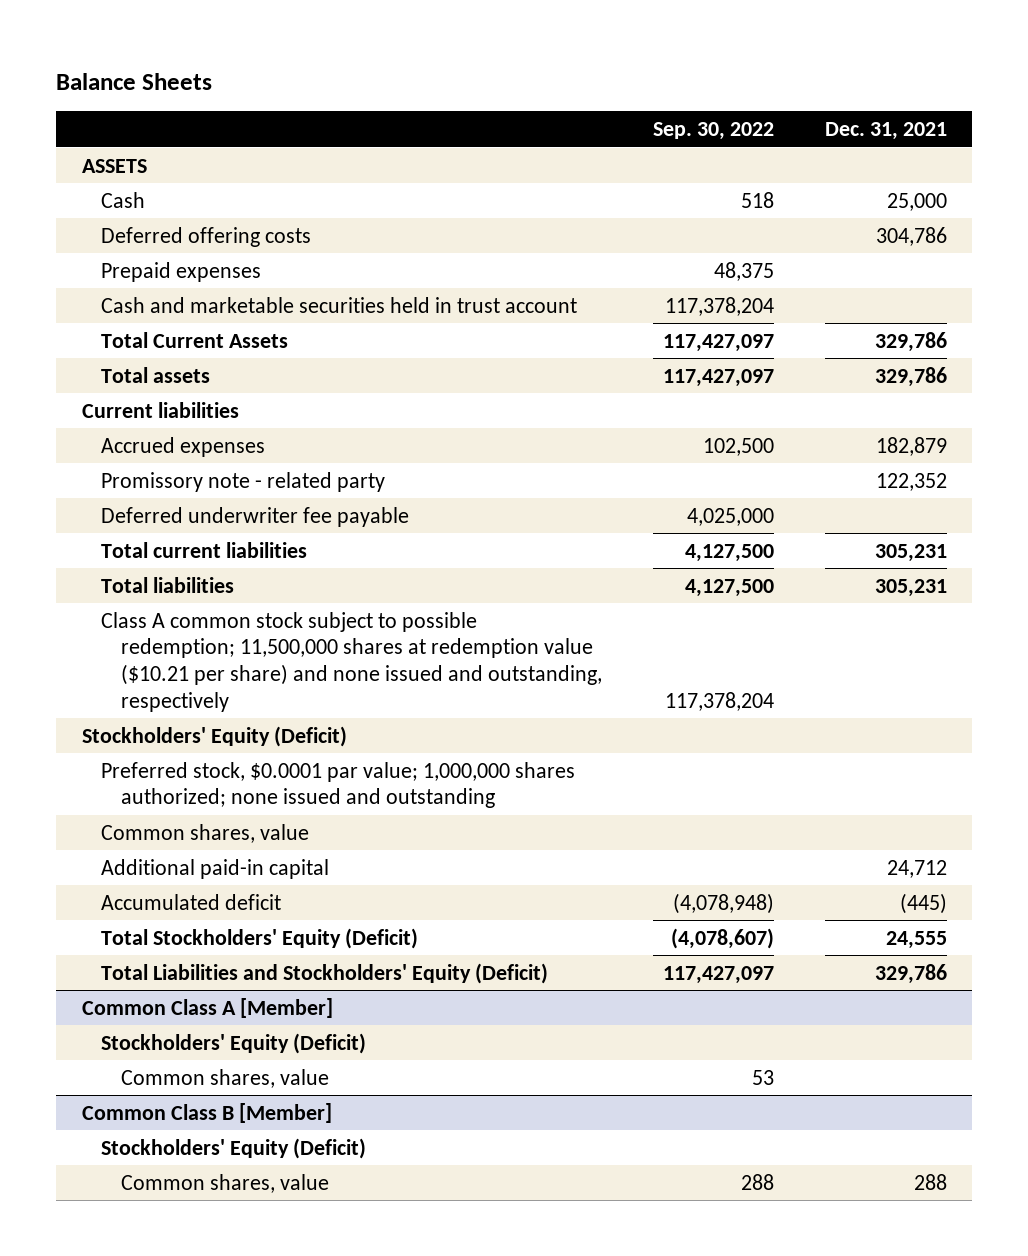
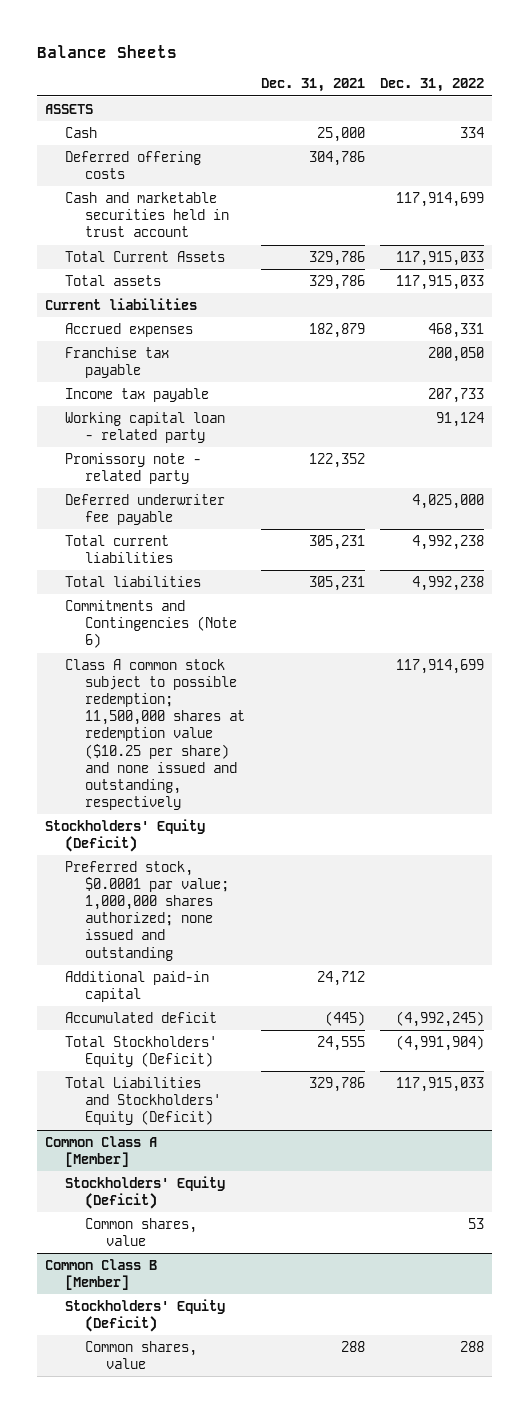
[652,122,774,141] Sep. 30, 2022 -> none
none -> [380,78,485,93] Dec. 31, 2022
[101,261,262,282] Prepaid expenses -> none
none -> [65,346,170,379] Franchise tax payable
none -> [65,387,210,402] Income tax payable
none -> [65,411,226,444] Working capital loan - related party
none -> [65,599,238,649] Commitments and Contingencies (Note 6)
[101,611,602,712] Class A common stock subject to possible redemption; 11,500,000 shares at redemption value ($10.21 per share) and none issued and outstanding, respectively -> [65,658,246,810] Class A common stock subject to possible redemption; 11,500,000 shares at redemption value ($10.25 per share) and none issued and outstanding, respectively
[101,823,310,843] Common shares, value -> none

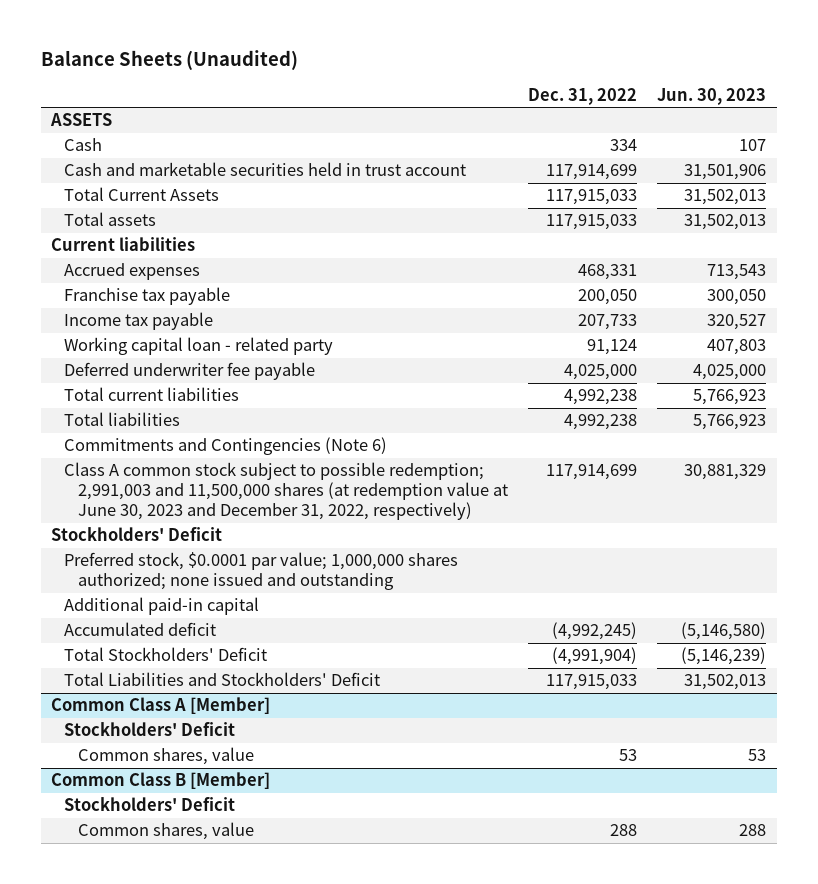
[36,44,177,58] Balance Sheets -> [41,50,299,71] Balance Sheets (Unaudited)
[260,78,365,93] Dec. 31, 2021 -> none
none -> [657,87,767,105] Jun. 30, 2023
[65,150,202,180] Deferred offering costs -> none
[65,452,202,485] Promissory note - related party -> none
[65,658,246,810] Class A common stock subject to possible redemption; 11,500,000 shares at redemption value ($10.25 per share) and none issued and outstanding, respectively -> [64,462,508,521] Class A common stock subject to possible redemption; 2,991,003 and 11,500,000 shares (at redemption value at June 30, 2023 and December 31, 2022, respectively)
[44,818,205,853] Stockholders' Equity (Deficit) -> [51,527,223,542] Stockholders' Deficit
[65,1035,218,1068] Total Stockholders' Equity (Deficit) -> [64,647,268,662] Total Stockholders' Deficit
[65,1076,222,1126] Total Liabilities and Stockholders' Equity (Deficit) -> [64,672,381,687] Total Liabilities and Stockholders' Deficit
[65,1175,226,1210] Stockholders' Equity (Deficit) -> [64,722,236,737] Stockholders' Deficit
[65,1298,226,1333] Stockholders' Equity (Deficit) -> [64,797,236,812] Stockholders' Deficit

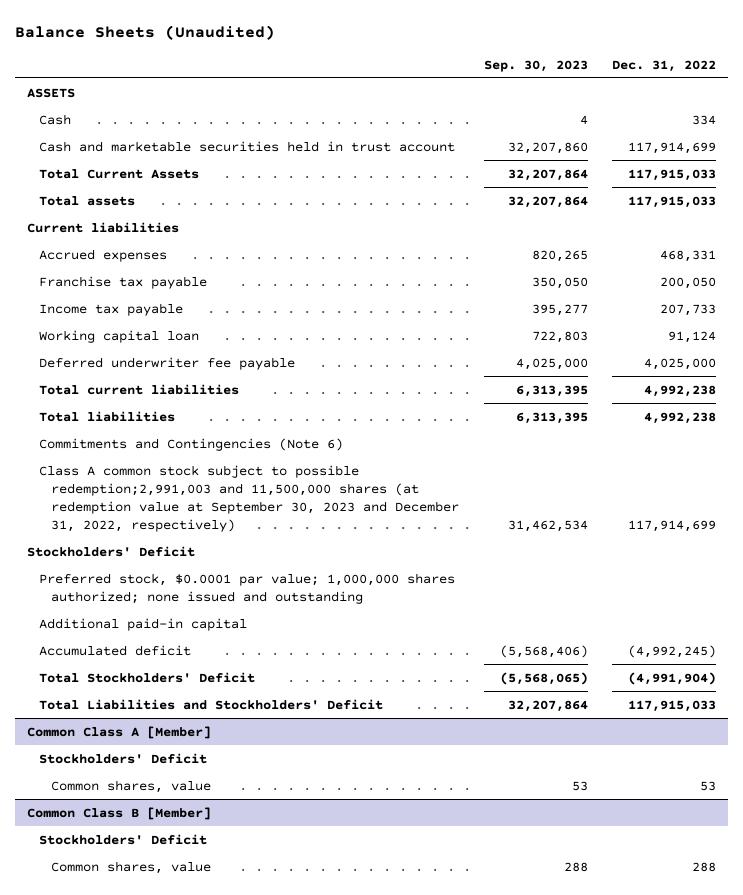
[657,87,767,105] Jun. 30, 2023 -> none
none -> [483,59,588,72] Sep. 30, 2023
[64,337,334,356] Working capital loan - related party -> [39,329,200,343] Working capital loan
[64,462,508,521] Class A common stock subject to possible redemption; 2,991,003 and 11,500,000 shares (at redemption value at June 30, 2023 and December 31, 2022, respectively) -> [39,464,460,533] Class A common stock subject to possible redemption;2,991,003 and 11,500,000 shares (at redemption value at September 30, 2023 and December 31, 2022, respectively)

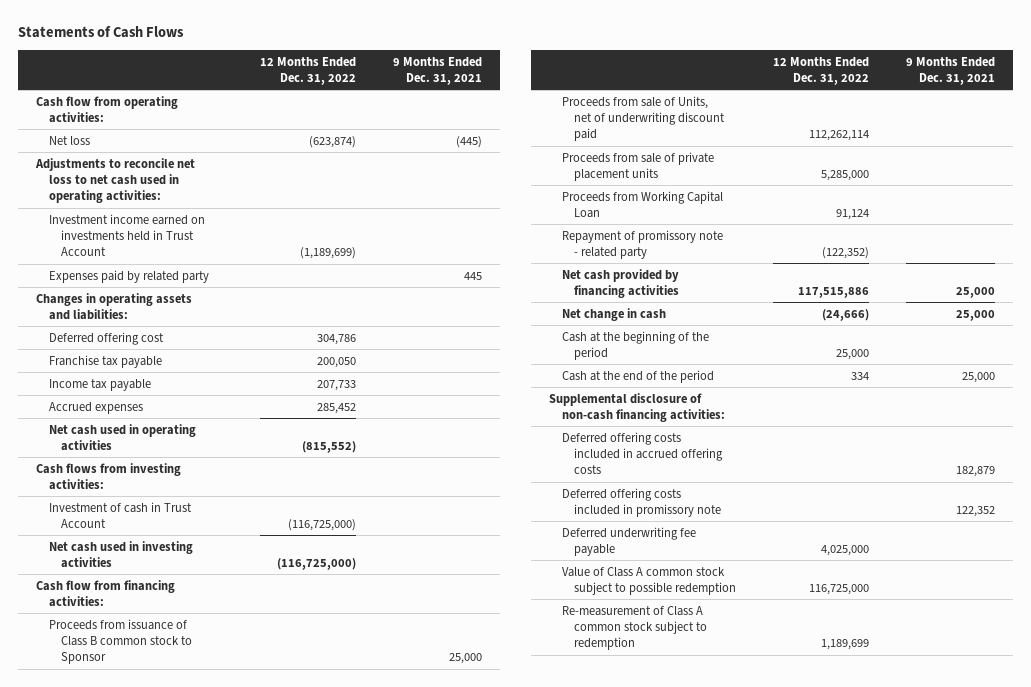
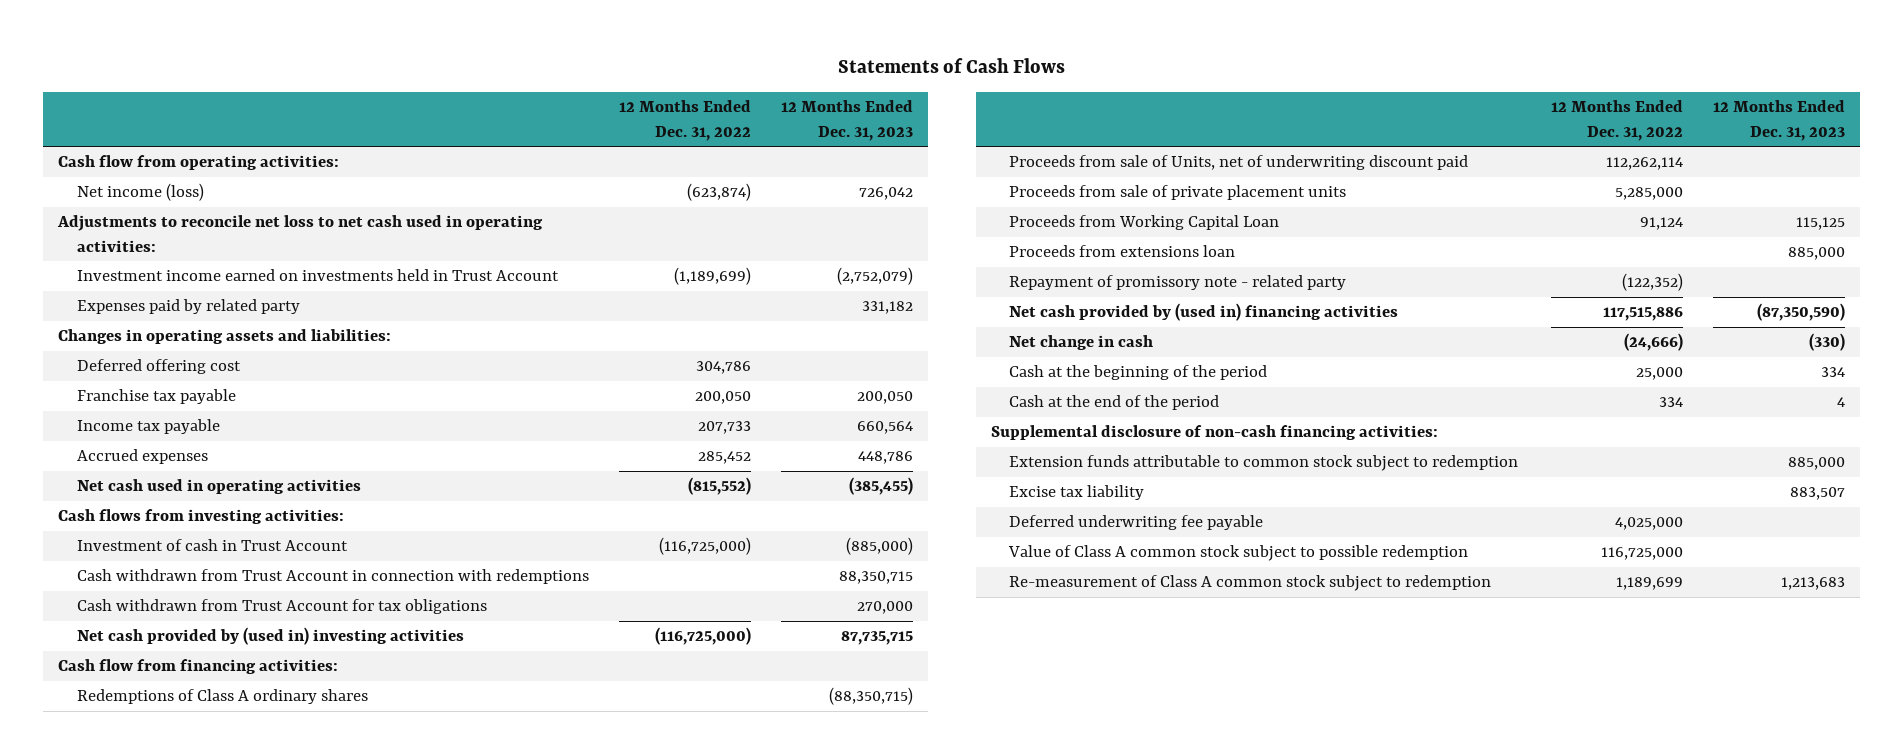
[392,56,482,85] 9 Months Ended Dec. 31, 2021 -> none
none -> [780,100,913,141] 12 Months Ended Dec. 31, 2023
[48,135,90,145] Net loss -> [76,183,204,202] Net income (loss)
none -> [76,569,589,585] Cash withdrawn from Trust Account in connection with redemptions
none -> [76,599,487,615] Cash withdrawn from Trust Account for tax obligations
[48,540,193,568] Net cash used in investing activities -> [76,627,464,646] Net cash provided by (used in) investing activities
[48,618,193,664] Proceeds from issuance of Class B common stock to Sponsor -> none
none -> [76,689,368,705] Redemptions of Class A ordinary shares
none -> [1009,245,1236,258] Proceeds from extensions loan
[561,268,680,298] Net cash provided by financing activities -> [1009,303,1399,322] Net cash provided by (used in) financing activities
[561,431,724,474] Deferred offering costs included in accrued offering costs -> none
[561,487,722,517] Deferred offering costs included in promissory note -> none
none -> [1009,455,1519,472] Extension funds attributable to common stock subject to redemption
none -> [1009,485,1145,501] Excise tax liability

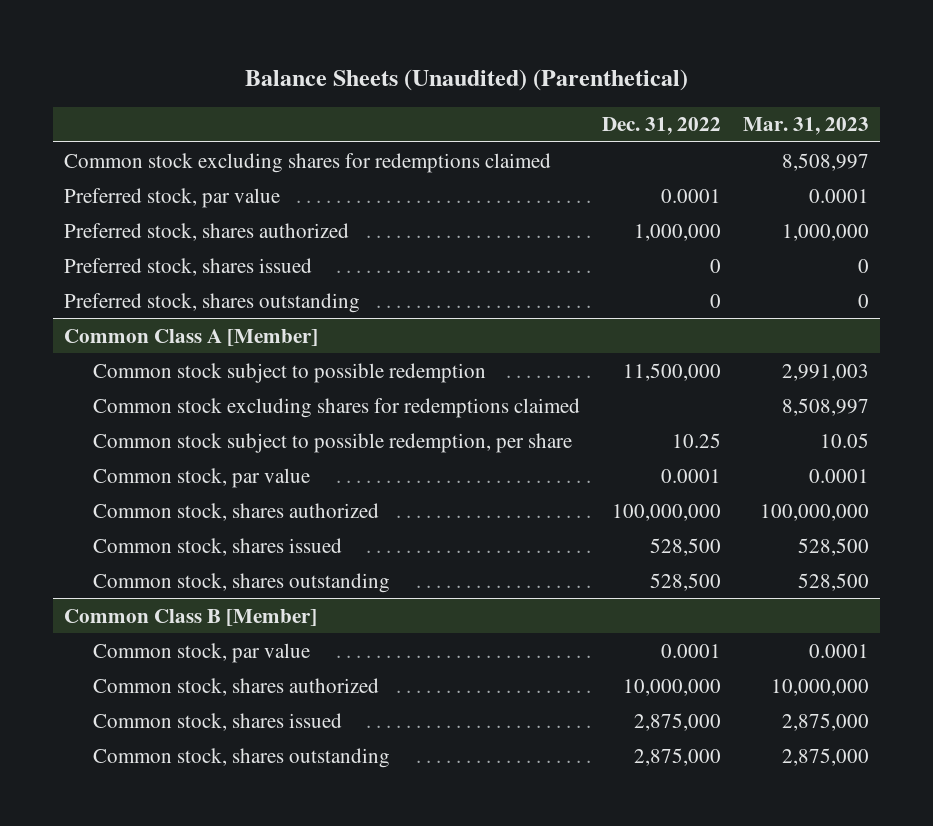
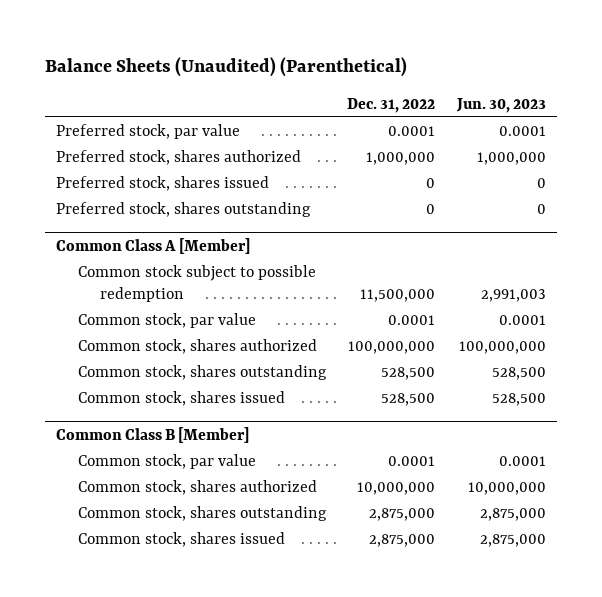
[743,117,870,136] Mar. 31, 2023 -> none
none -> [455,97,546,113] Jun. 30, 2023
[63,152,551,173] Common stock excluding shares for redemptions claimed -> none
[93,397,581,418] Common stock excluding shares for redemptions claimed -> none
[93,432,573,453] Common stock subject to possible redemption, per share -> none
[93,537,343,556] Common stock, shares issued -> [77,391,285,407] Common stock, shares issued
[93,712,343,731] Common stock, shares issued -> [77,532,285,548] Common stock, shares issued

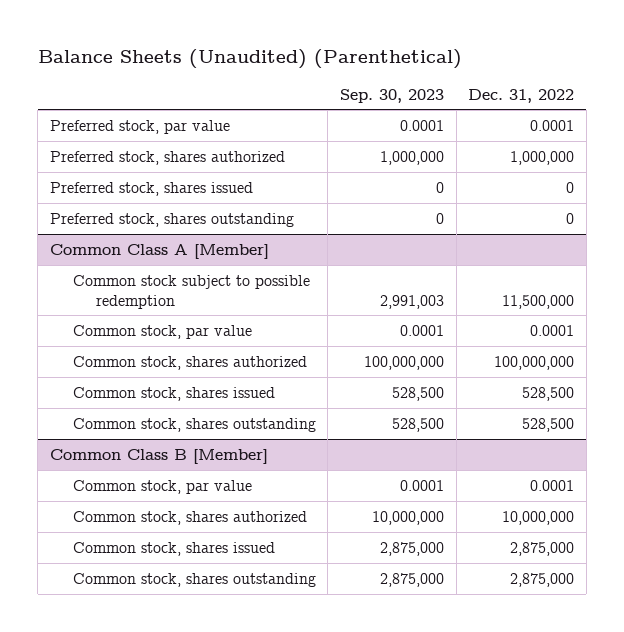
[455,97,546,113] Jun. 30, 2023 -> none
none -> [340,88,445,103] Sep. 30, 2023
[77,365,327,381] Common stock, shares outstanding -> [72,417,316,432] Common stock, shares outstanding
[77,506,327,522] Common stock, shares outstanding -> [72,572,316,587] Common stock, shares outstanding

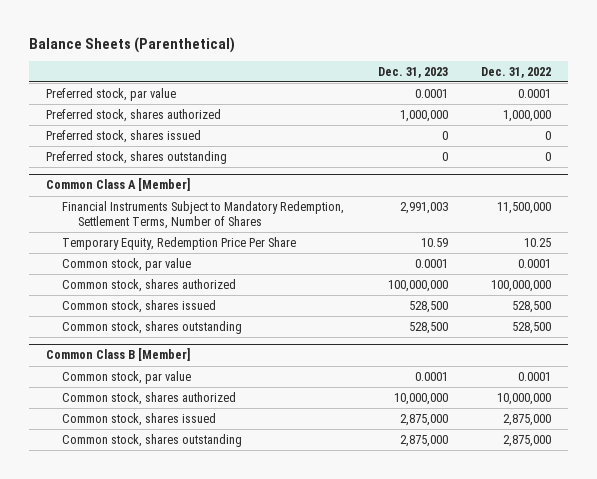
[37,48,462,69] Balance Sheets (Unaudited) (Parenthetical) -> [29,36,236,53] Balance Sheets (Parenthetical)
[340,88,445,103] Sep. 30, 2023 -> none
none -> [377,66,448,78] Dec. 31, 2023
[72,274,310,309] Common stock subject to possible redemption -> [62,200,345,230] Financial Instruments Subject to Mandatory Redemption, Settlement Terms, Number of Shares
none -> [62,236,297,250] Temporary Equity, Redemption Price Per Share

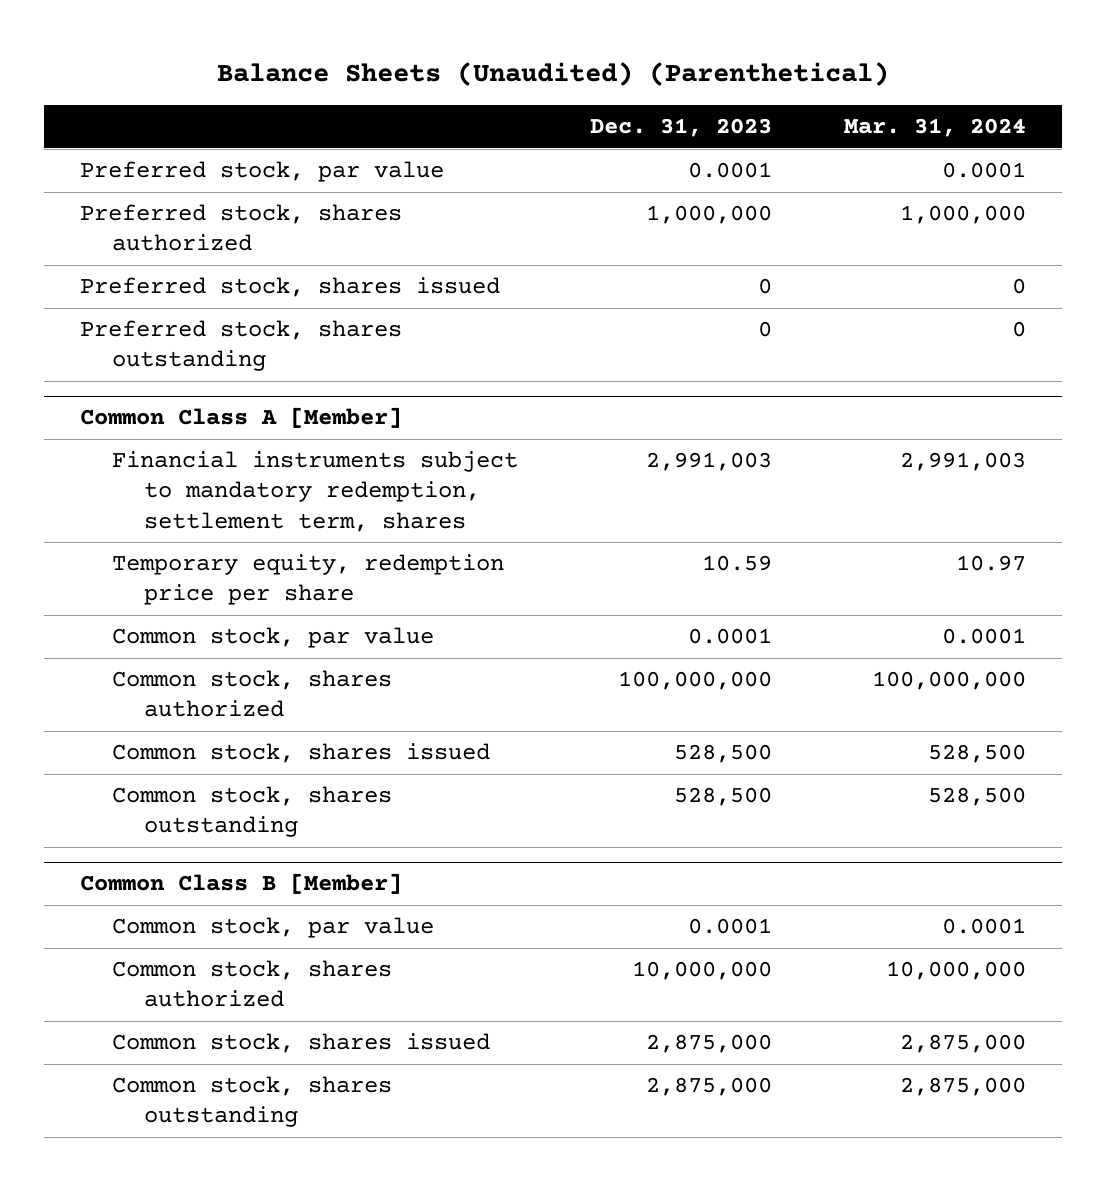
[29,36,236,53] Balance Sheets (Parenthetical) -> [216,62,889,87] Balance Sheets (Unaudited) (Parenthetical)
[480,66,551,78] Dec. 31, 2022 -> none
none -> [843,118,1026,138] Mar. 31, 2024
[62,200,345,230] Financial Instruments Subject to Mandatory Redemption, Settlement Terms, Number of Shares -> [112,451,519,532] Financial instruments subject to mandatory redemption, settlement term, shares
[62,236,297,250] Temporary Equity, Redemption Price Per Share -> [112,554,505,606] Temporary equity, redemption price per share

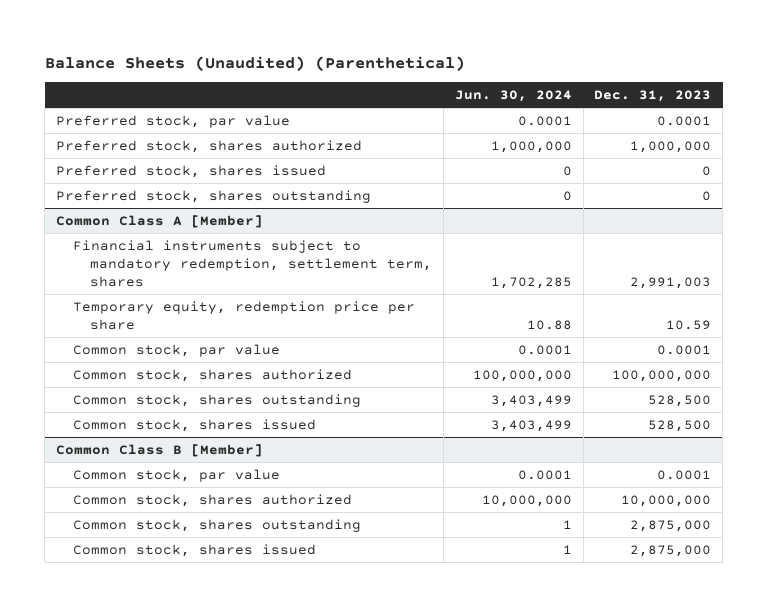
[843,118,1026,138] Mar. 31, 2024 -> none
none -> [454,90,572,103] Jun. 30, 2024
[112,743,491,764] Common stock, shares issued -> [73,418,317,432] Common stock, shares issued
[112,1033,491,1054] Common stock, shares issued -> [73,543,317,557] Common stock, shares issued

